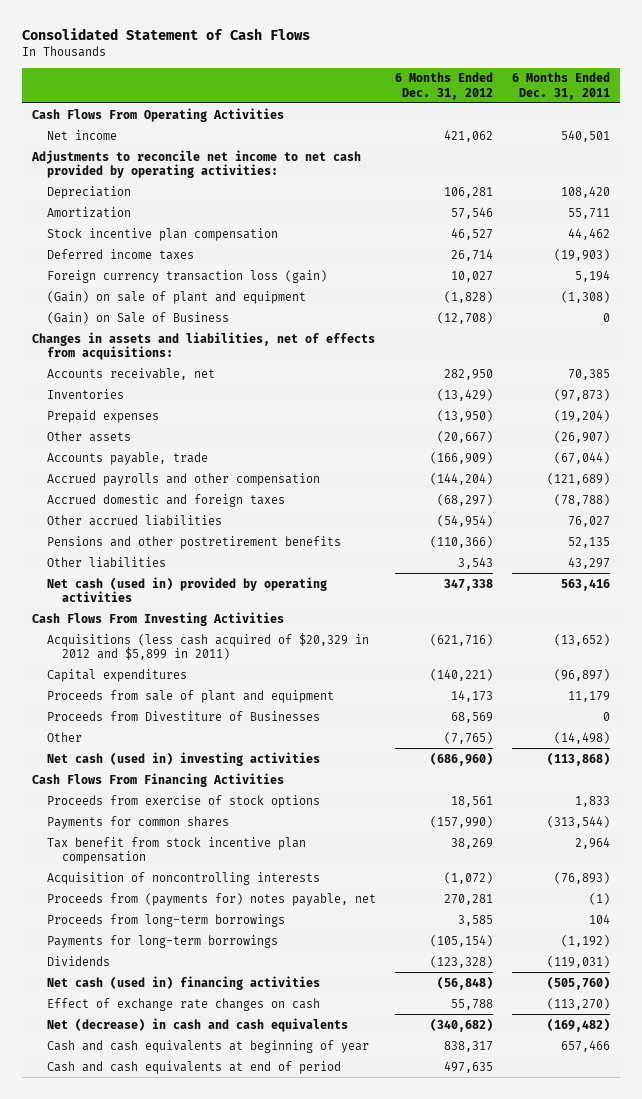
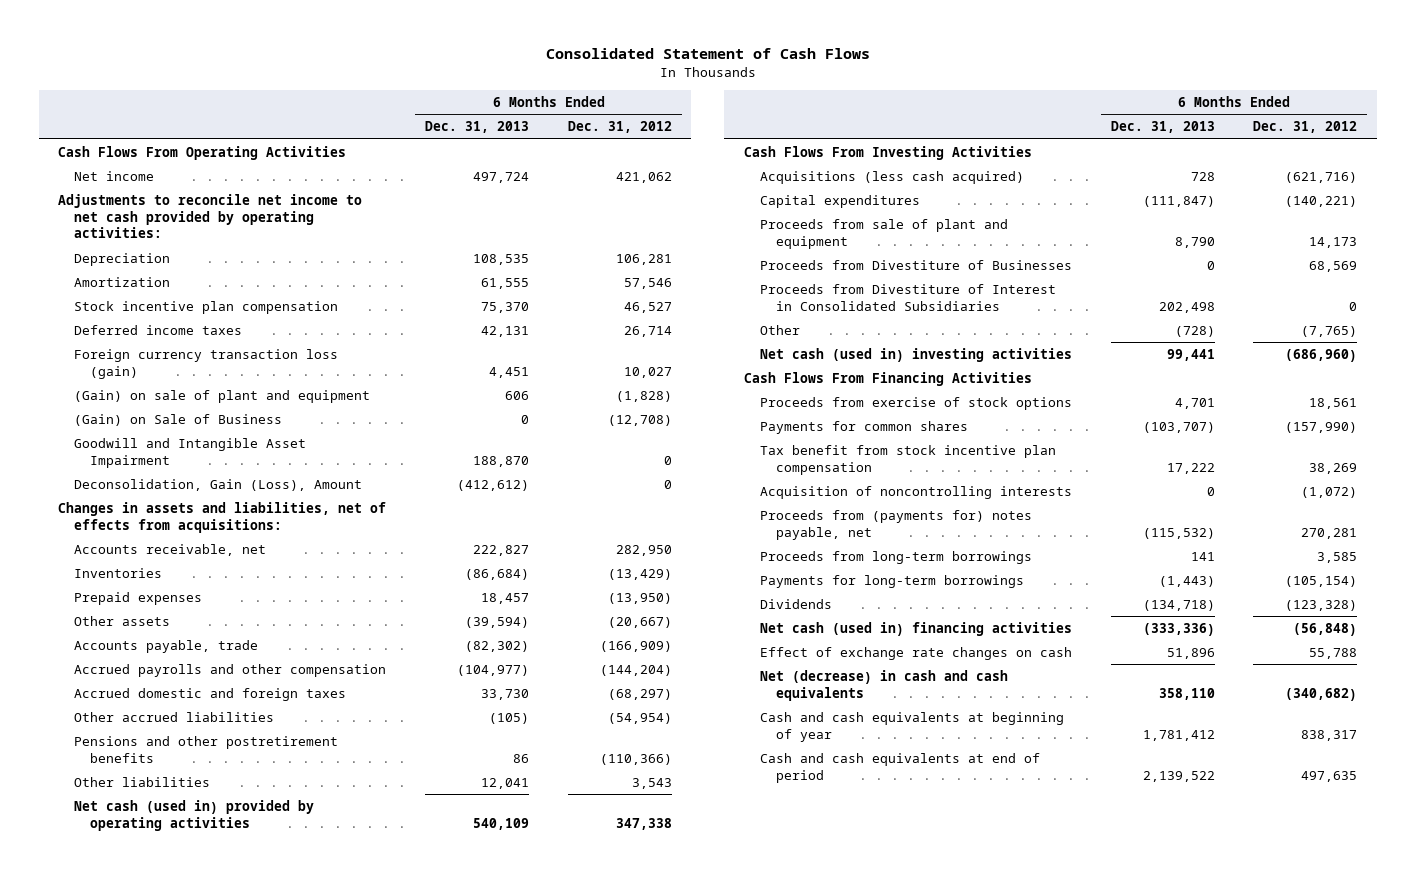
[512,72,611,100] 6 Months Ended Dec. 31, 2011 -> none
none -> [425,121,530,134] Dec. 31, 2013
none -> [74,437,307,468] Goodwill and Intangible Asset Impairment
none -> [74,478,363,491] Deconsolidation, Gain (Loss), Amount
[46,632,369,660] Acquisitions (less cash acquired of $20,329 in 2012 and $5,899 in 2011) -> [759,170,1024,184] Acquisitions (less cash acquired)
none -> [759,283,1056,311] Proceeds from Divestiture of Interest in Consolidated Subsidiaries

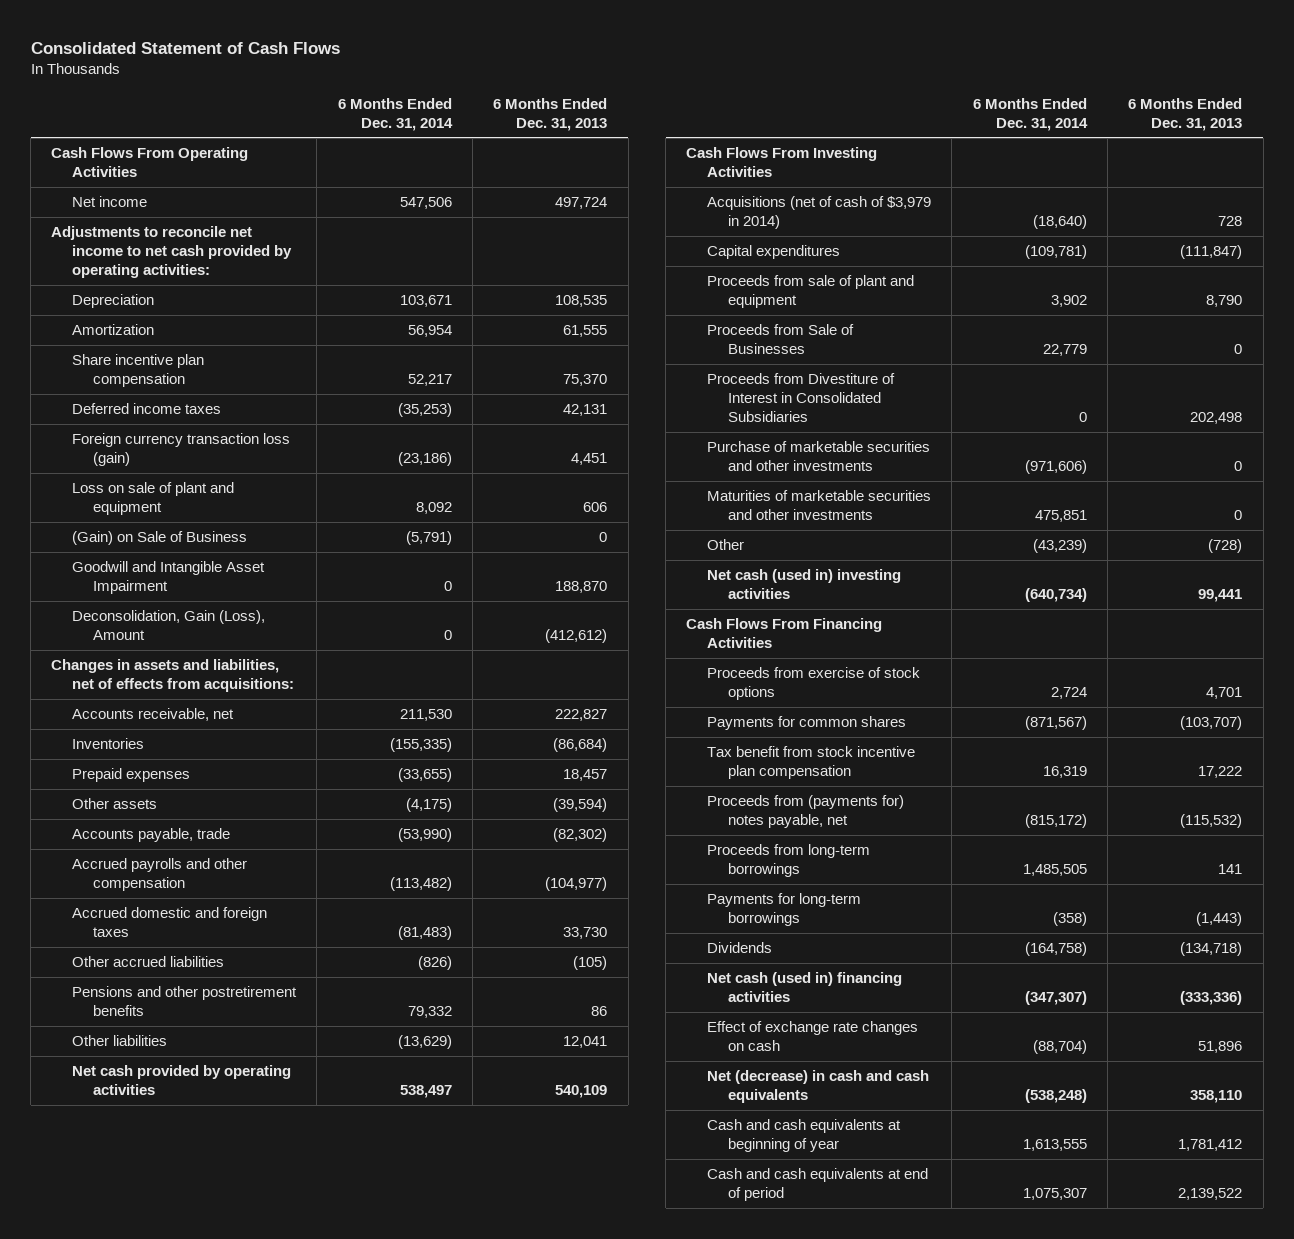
[567,121,672,134] Dec. 31, 2012 -> none
none -> [337,97,453,131] 6 Months Ended Dec. 31, 2014
[74,300,339,314] Stock incentive plan compensation -> [72,354,205,387] Share incentive plan compensation
[74,389,371,403] (Gain) on sale of plant and equipment -> [72,482,235,515] Loss on sale of plant and equipment
[74,799,315,831] Net cash (used in) provided by operating activities -> [72,1065,292,1095] Net cash provided by operating activities
[759,170,1024,184] Acquisitions (less cash acquired) -> [707,196,932,229] Acquisitions (net of cash of $3,979 in 2014)
[759,259,1072,270] Proceeds from Divestiture of Businesses -> [707,324,855,354] Proceeds from Sale of Businesses
none -> [707,441,931,471] Purchase of marketable securities and other investments
none -> [707,490,932,520] Maturities of marketable securities and other investments
[759,485,1072,499] Acquisition of noncontrolling interests -> none

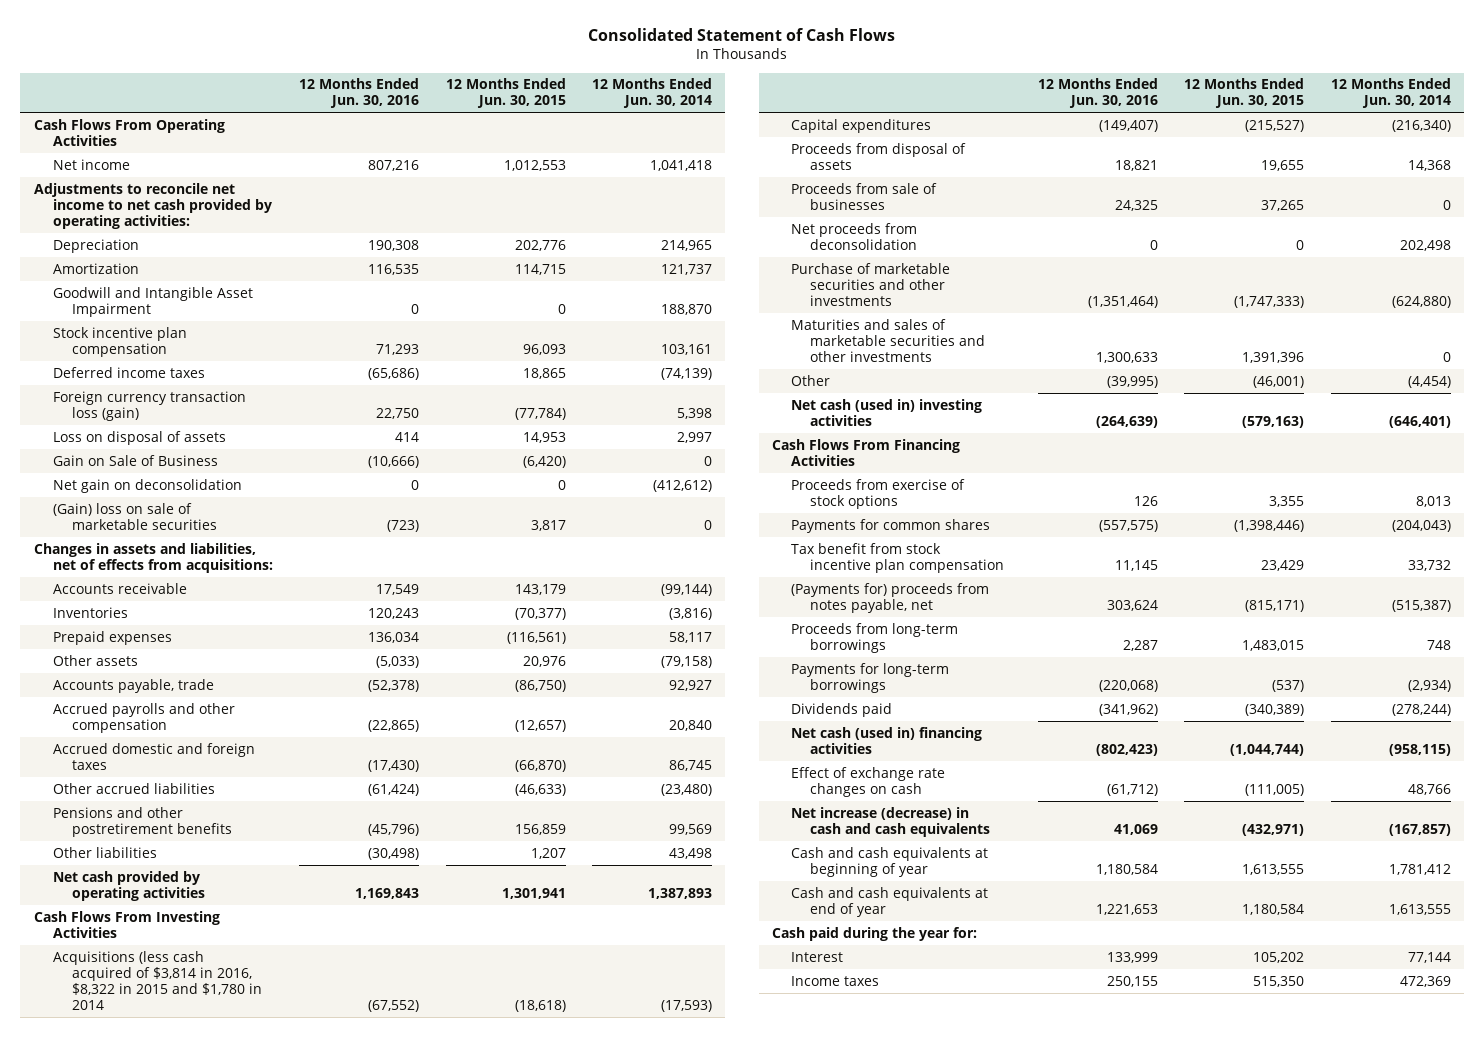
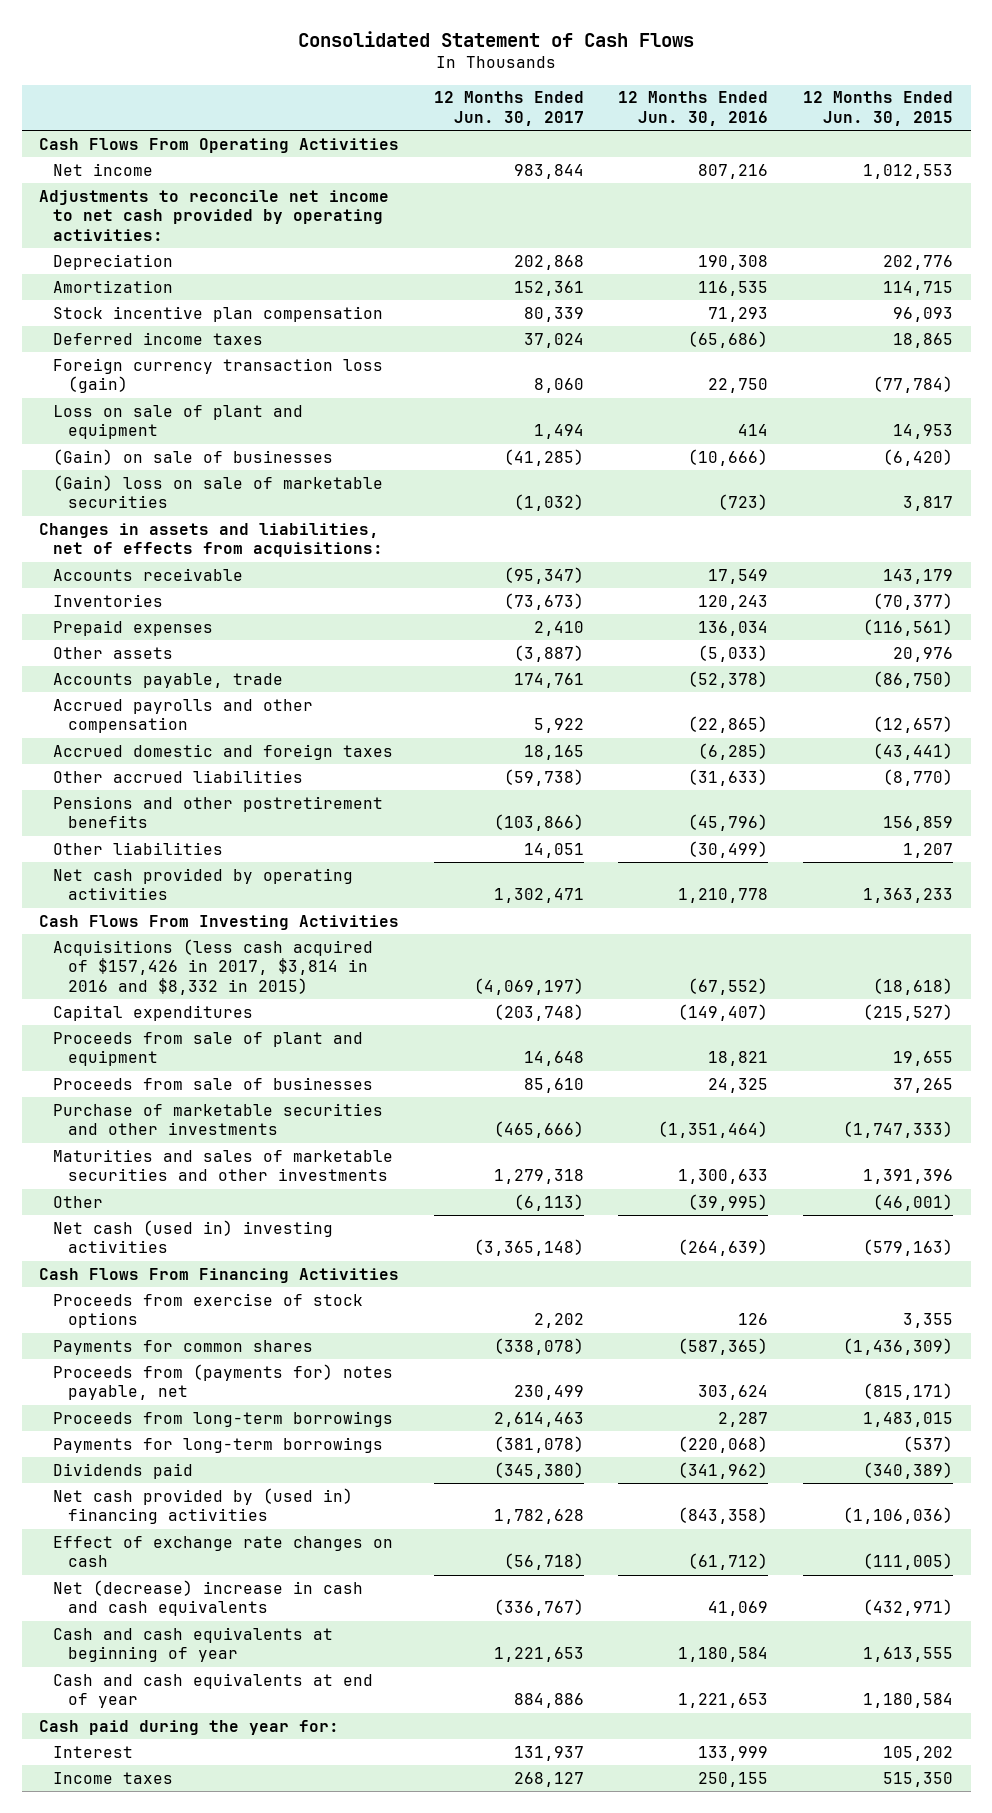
[592,78,713,109] 12 Months Ended Jun. 30, 2014 -> none
none -> [433,91,584,126] 12 Months Ended Jun. 30, 2017
[52,286,253,317] Goodwill and Intangible Asset Impairment -> none
[52,478,242,493] Net gain on deconsolidation -> none
[52,430,226,445] Loss on disposal of assets -> [53,404,304,440] Loss on sale of plant and equipment
[52,454,218,466] Gain on Sale of Business -> [53,448,334,465] (Gain) on sale of businesses
[368,759,420,772] (17,430) -> [698,742,769,760] (6,285)
[514,759,566,772] (66,870) -> [873,742,954,760] (43,441)
[368,783,420,796] (61,424) -> [688,768,769,786] (31,633)
[514,783,566,796] (46,633) -> [883,768,954,786] (8,770)
[368,847,420,860] (30,498) -> [688,840,769,858] (30,499)
[355,887,420,899] 1,169,843 -> [678,888,769,904] 1,210,778
[501,887,566,899] 1,301,941 -> [863,888,954,904] 1,363,233
[52,950,262,1010] Acquisitions (less cash acquired of $3,814 in 2016, $8,322 in 2015 and $1,780 in 2014 -> [53,938,374,995] Acquisitions (less cash acquired of $157,426 in 2017, $3,814 in 2016 and $8,332 in 2015)
[791,142,967,170] Proceeds from disposal of assets -> [53,1031,364,1067] Proceeds from sale of plant and equipment
[791,222,918,250] Net proceeds from deconsolidation -> none
[791,542,1005,573] Tax benefit from stock incentive plan compensation -> none
[1098,519,1158,532] (557,575) -> [678,1337,769,1355] (587,365)
[1234,519,1305,532] (1,398,446) -> [843,1337,954,1355] (1,436,309)
[791,582,990,613] (Payments for) proceeds from notes payable, net -> [53,1363,394,1401] Proceeds from (payments for) notes payable, net
[791,726,983,754] Net cash (used in) financing activities -> [53,1487,354,1525] Net cash provided by (used in) financing activities
[1095,743,1158,756] (802,423) -> [678,1507,769,1525] (843,358)
[1230,743,1305,756] (1,044,744) -> [843,1507,954,1525] (1,106,036)
[791,806,991,837] Net increase (decrease) in cash and cash equivalents -> [53,1579,364,1617] Net (decrease) increase in cash and cash equivalents

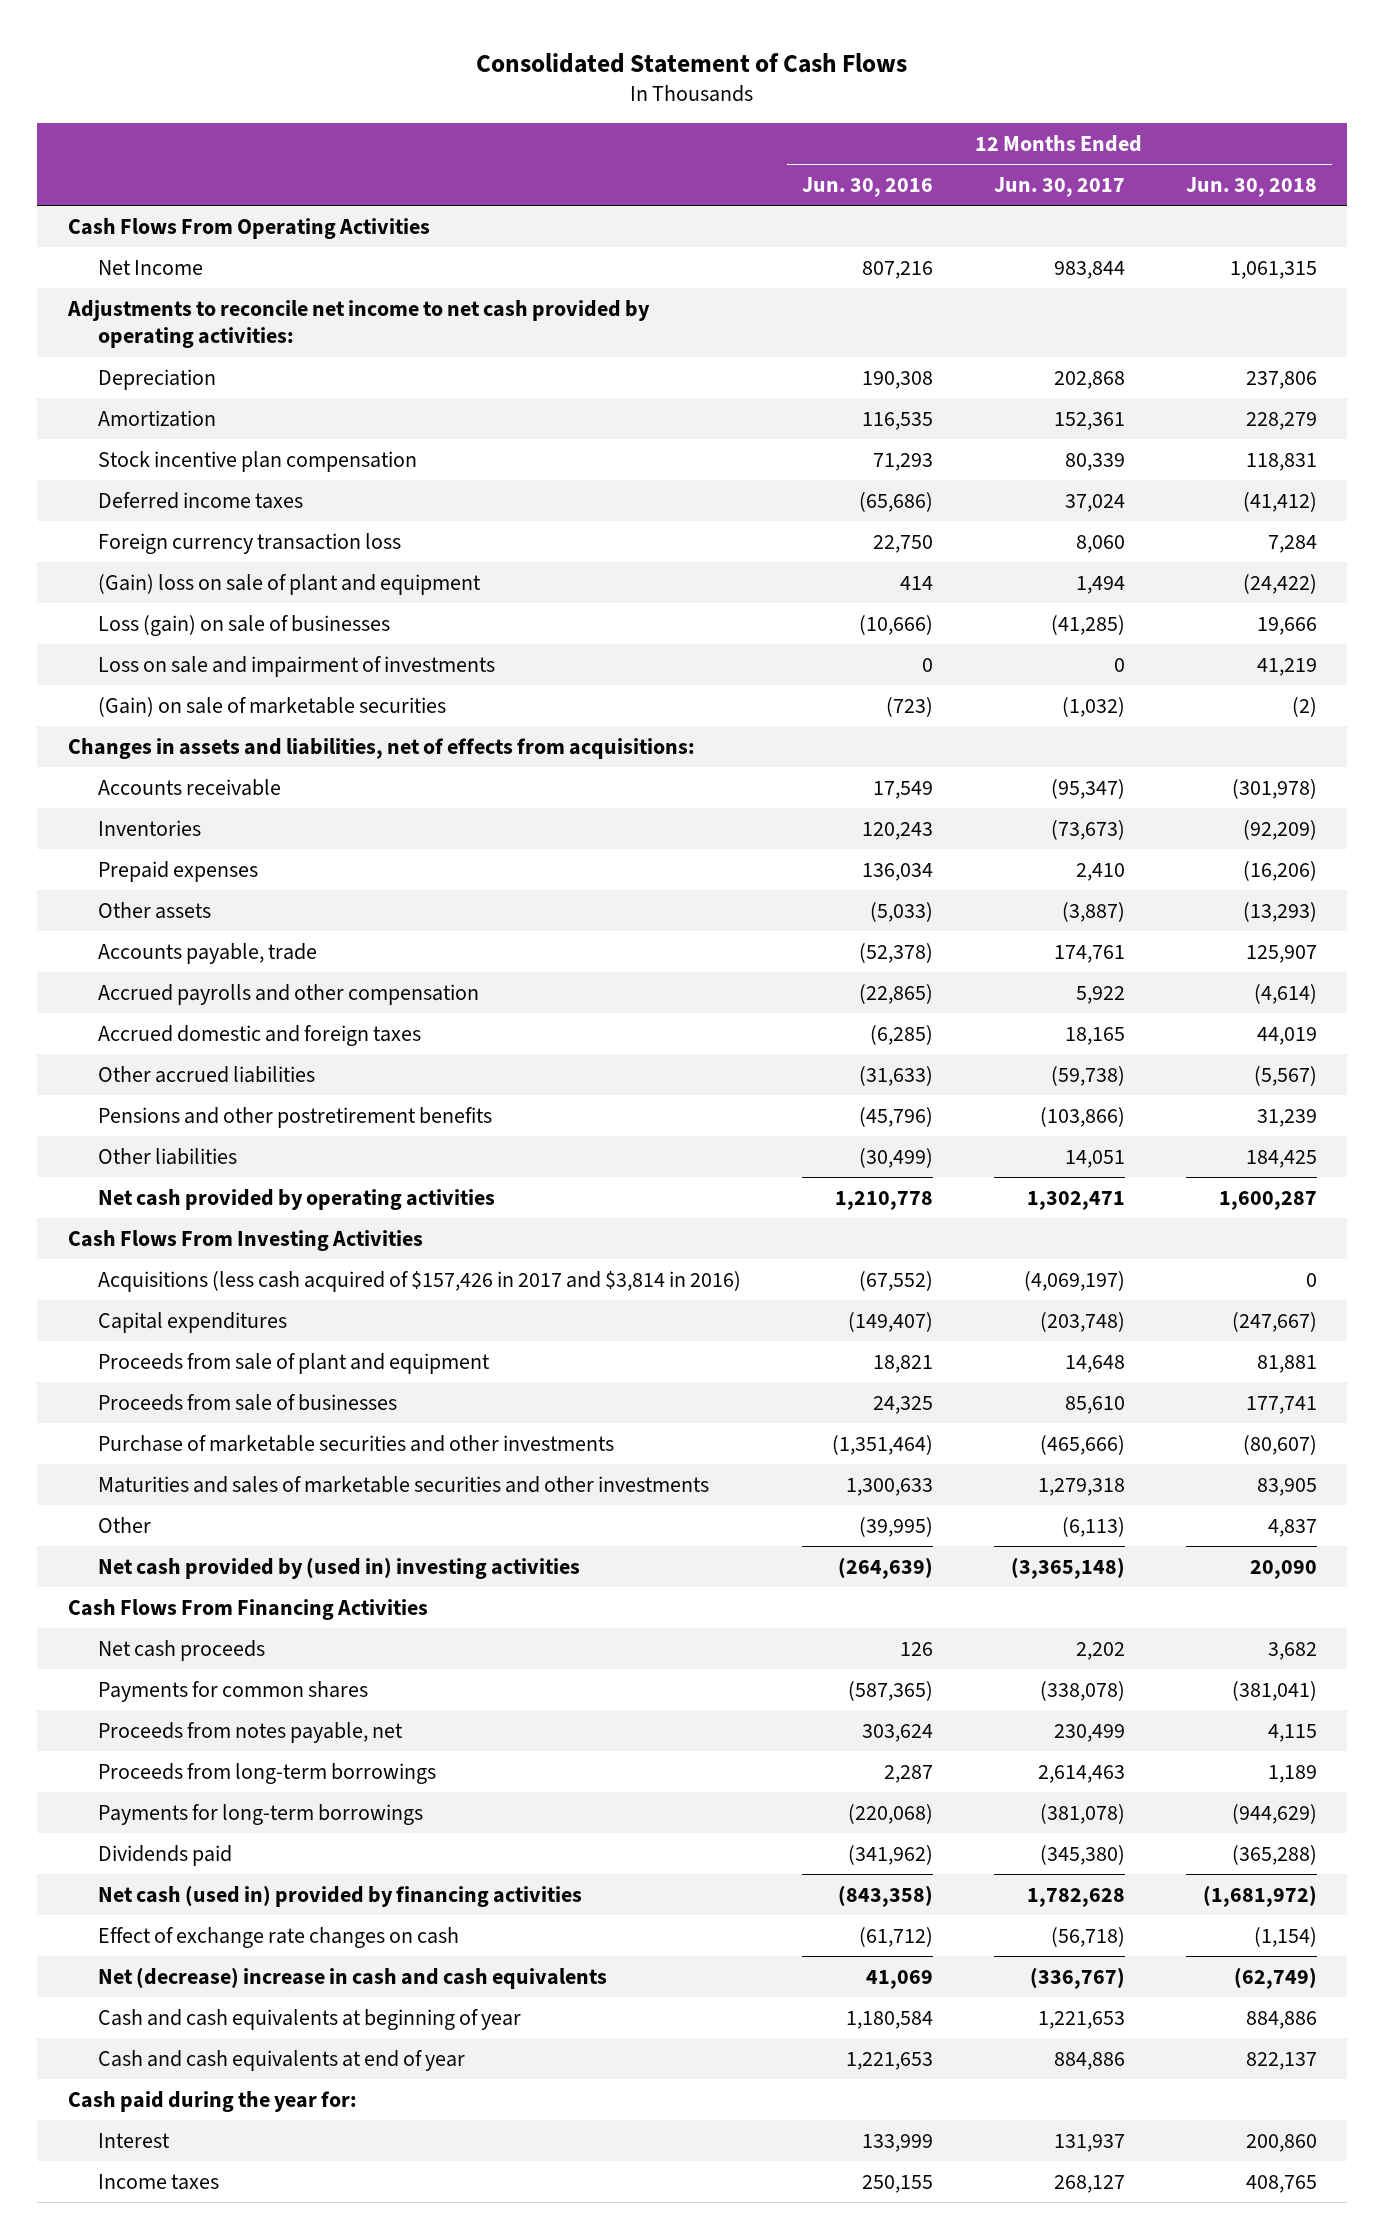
[803,91,954,126] 12 Months Ended Jun. 30, 2015 -> none
none -> [1185,176,1317,197] Jun. 30, 2018
[53,162,154,176] Net income -> [98,259,204,275] Net Income
[53,357,384,394] Foreign currency transaction loss (gain) -> [98,532,402,554] Foreign currency transaction loss
[53,404,304,440] Loss on sale of plant and equipment -> [98,573,482,595] (Gain) loss on sale of plant and equipment
[53,448,334,465] (Gain) on sale of businesses -> [98,614,391,636] Loss (gain) on sale of businesses
none -> [98,655,496,677] Loss on sale and impairment of investments
[53,474,384,509] (Gain) loss on sale of marketable securities -> [98,696,447,717] (Gain) on sale of marketable securities
[53,938,374,995] Acquisitions (less cash acquired of $157,426 in 2017, $3,814 in 2016 and $8,332 in 2015) -> [98,1270,742,1292] Acquisitions (less cash acquired of $157,426 in 2017 and $3,814 in 2016)
[53,1219,334,1254] Net cash (used in) investing activities -> [98,1556,581,1579] Net cash provided by (used in) investing activities
[53,1292,364,1329] Proceeds from exercise of stock options -> [98,1639,266,1661] Net cash proceeds
[53,1363,394,1401] Proceeds from (payments for) notes payable, net -> [98,1721,404,1743] Proceeds from notes payable, net
[53,1487,354,1525] Net cash provided by (used in) financing activities -> [98,1884,583,1907] Net cash (used in) provided by financing activities

